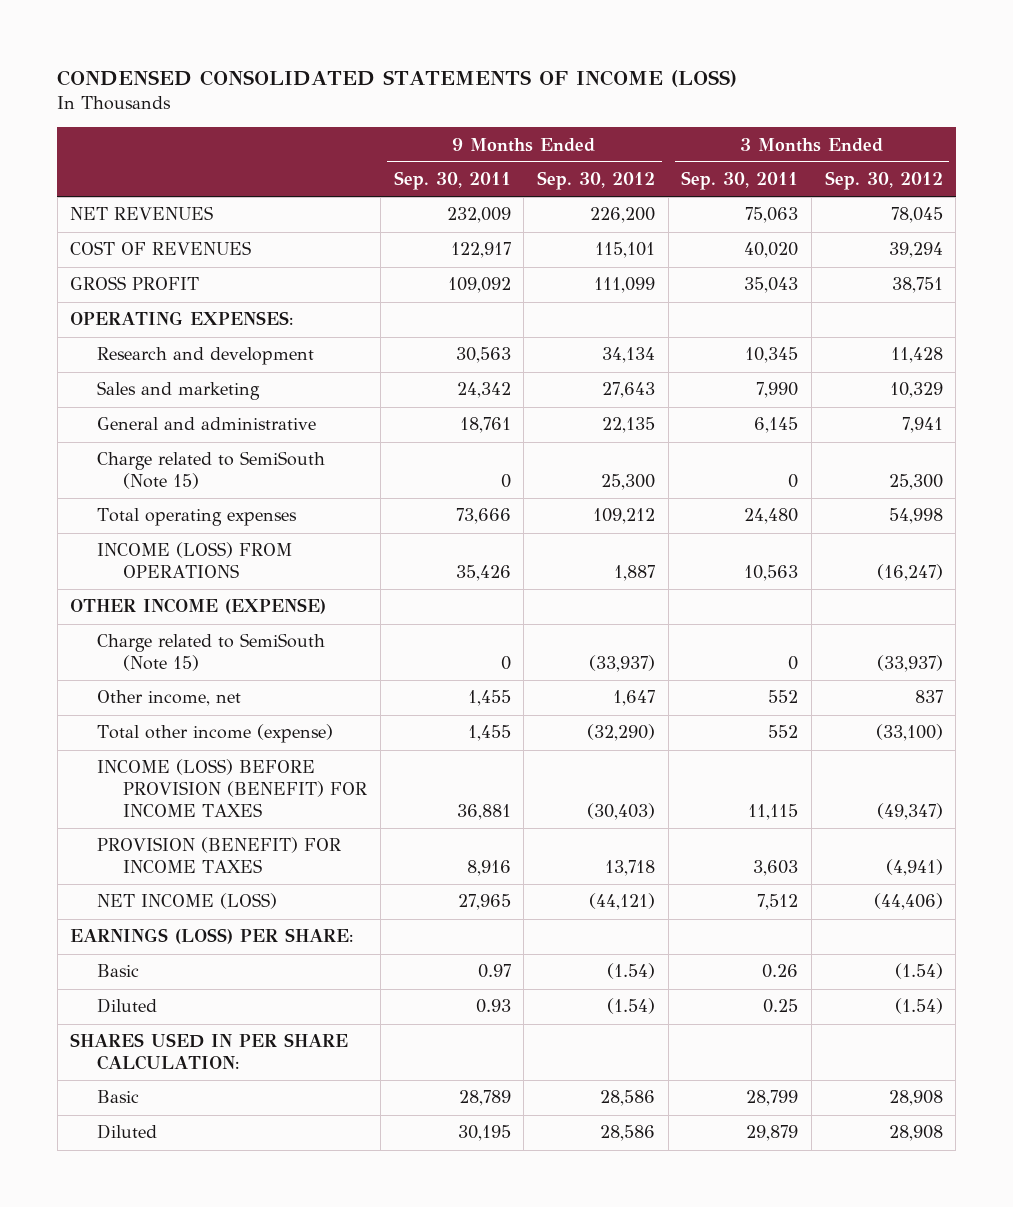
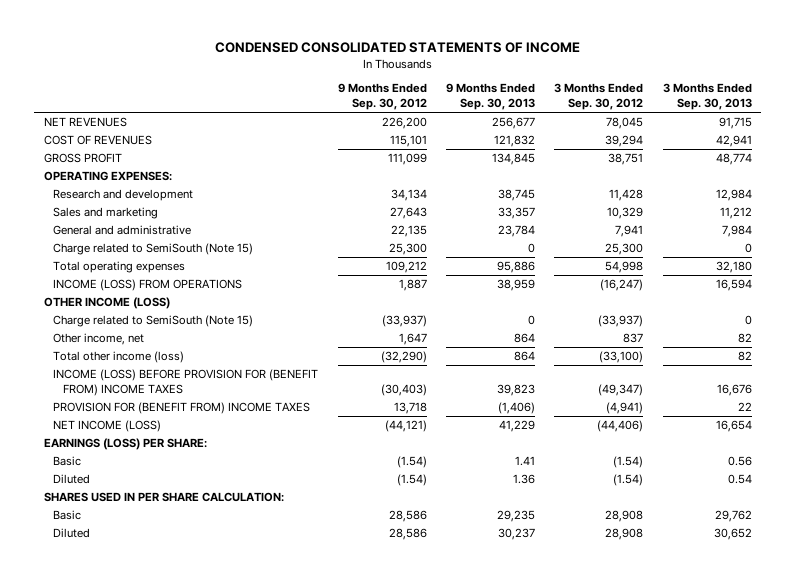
[57,69,738,87] CONDENSED CONSOLIDATED STATEMENTS OF INCOME (LOSS) -> [214,42,580,54] CONDENSED CONSOLIDATED STATEMENTS OF INCOME
[393,171,511,191] Sep. 30, 2011 -> none
[681,171,799,191] Sep. 30, 2011 -> none
none -> [445,83,535,111] 9 Months Ended Sep. 30, 2013
none -> [662,83,752,111] 3 Months Ended Sep. 30, 2013
[70,598,327,615] OTHER INCOME (EXPENSE) -> [43,297,170,310] OTHER INCOME (LOSS)
[96,724,333,744] Total other income (expense) -> [53,351,185,364] Total other income (loss)
[96,759,368,817] INCOME (LOSS) BEFORE PROVISION (BENEFIT) FOR INCOME TAXES -> [53,369,319,396] INCOME (LOSS) BEFORE PROVISION FOR (BENEFIT FROM) INCOME TAXES
[96,837,341,874] PROVISION (BENEFIT) FOR INCOME TAXES -> [53,402,311,415] PROVISION FOR (BENEFIT FROM) INCOME TAXES

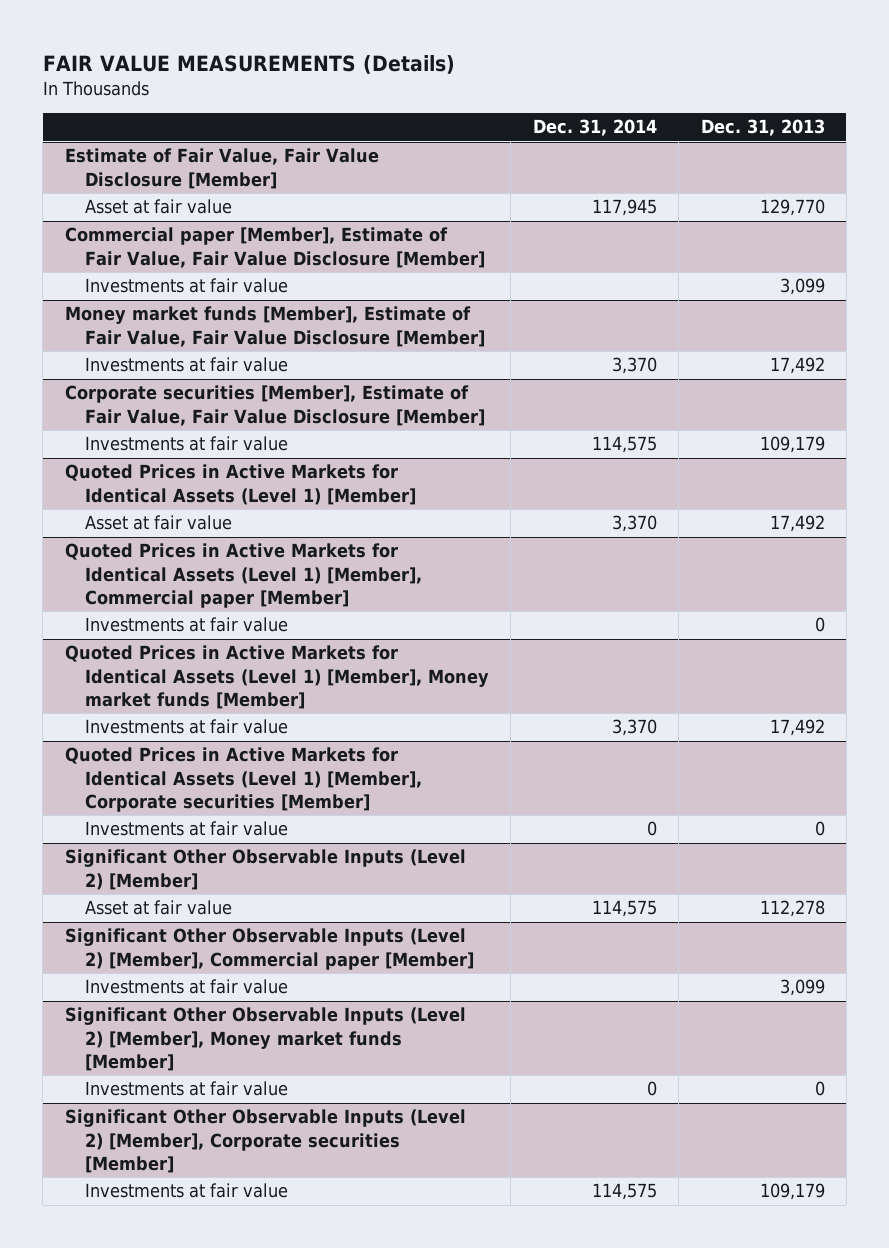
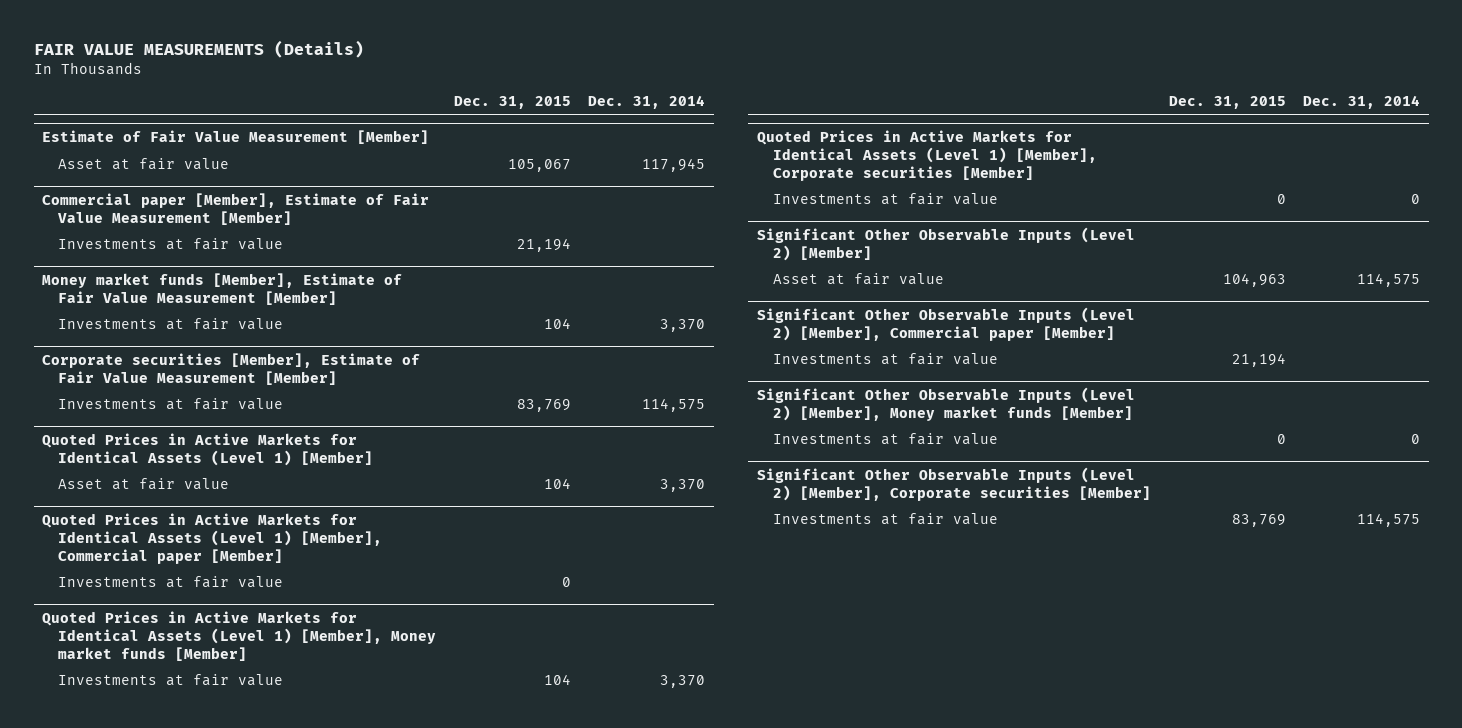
[700,119,825,137] Dec. 31, 2013 -> none
none -> [453,95,571,109] Dec. 31, 2015
[64,148,379,189] Estimate of Fair Value, Fair Value Disclosure [Member] -> [42,130,430,145] Estimate of Fair Value Measurement [Member]
[64,227,485,268] Commercial paper [Member], Estimate of Fair Value, Fair Value Disclosure [Member] -> [42,193,430,225] Commercial paper [Member], Estimate of Fair Value Measurement [Member]
[64,306,485,347] Money market funds [Member], Estimate of Fair Value, Fair Value Disclosure [Member] -> [42,273,403,305] Money market funds [Member], Estimate of Fair Value Measurement [Member]
[64,385,485,426] Corporate securities [Member], Estimate of Fair Value, Fair Value Disclosure [Member] -> [42,353,421,385] Corporate securities [Member], Estimate of Fair Value Measurement [Member]

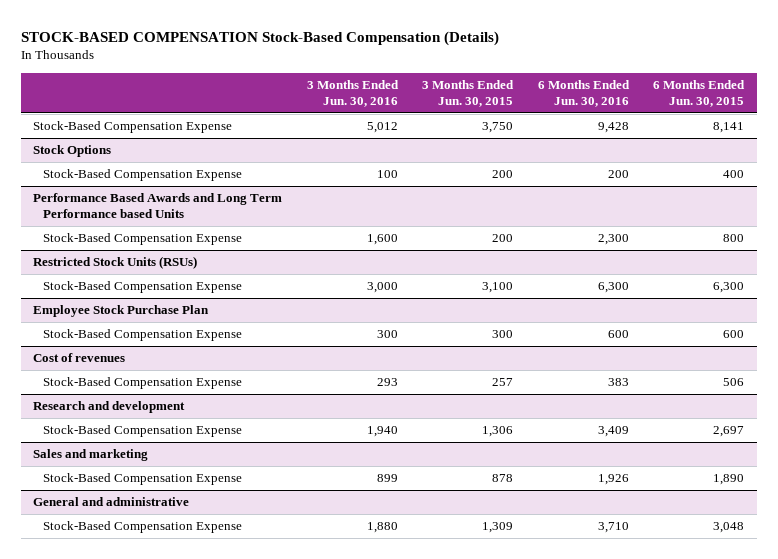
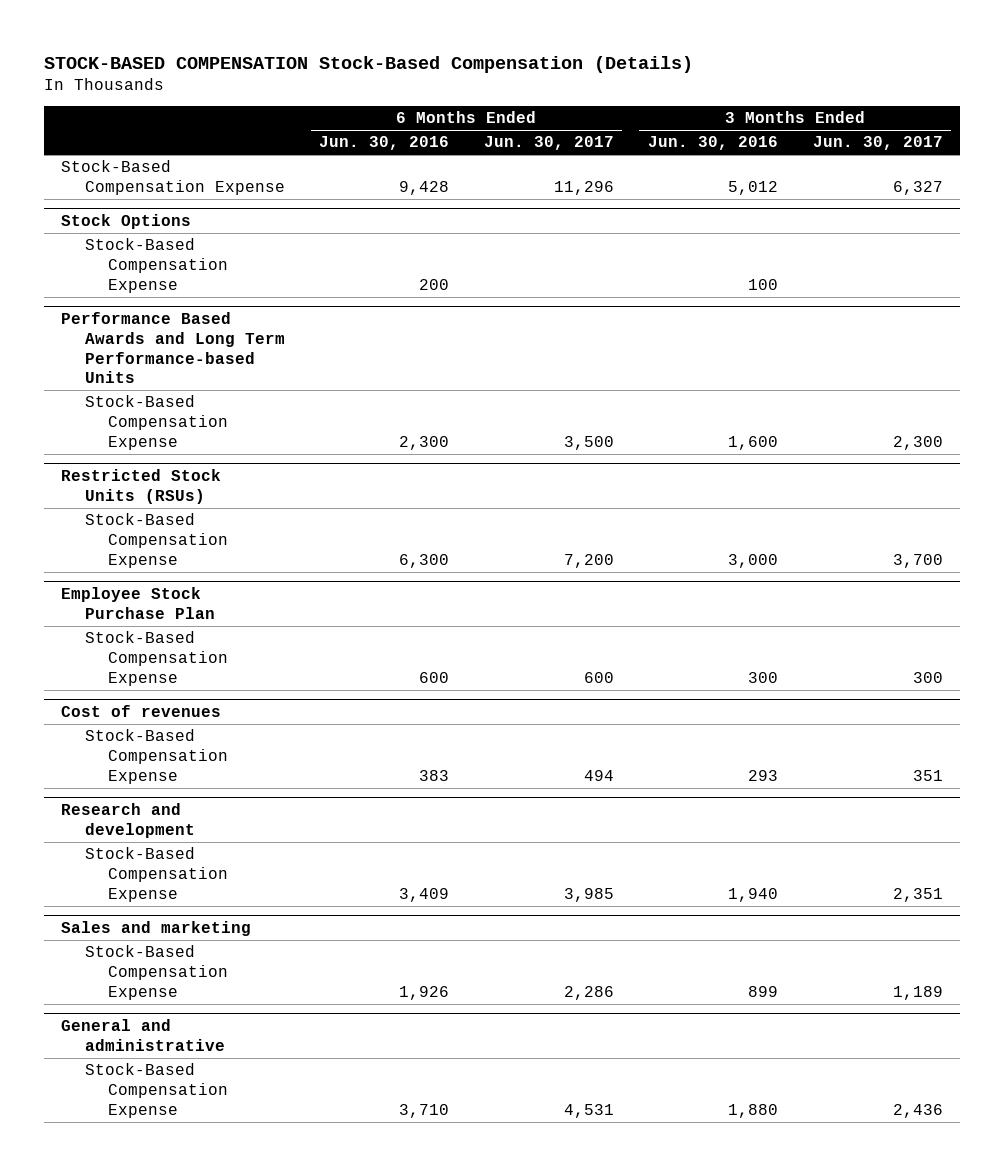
[422,79,515,107] 3 Months Ended Jun. 30, 2015 -> none
[653,79,746,107] 6 Months Ended Jun. 30, 2015 -> none
none -> [483,136,614,151] Jun. 30, 2017
none -> [812,136,943,151] Jun. 30, 2017
[33,193,283,219] Performance Based Awards and Long Term Performance based Units -> [61,312,285,384] Performance Based Awards and Long Term Performance-based Units

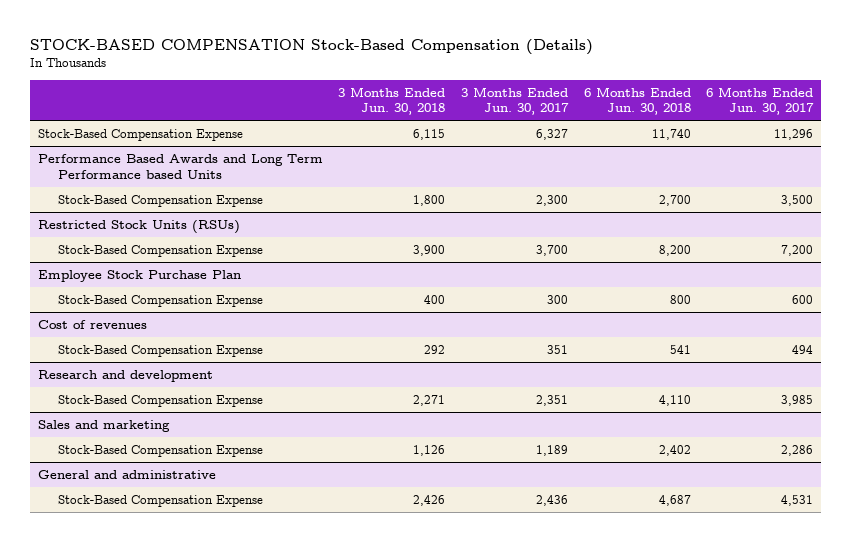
[319,136,450,151] Jun. 30, 2016 -> none
[648,136,779,151] Jun. 30, 2016 -> none
none -> [338,86,446,116] 3 Months Ended Jun. 30, 2018
none -> [583,86,691,116] 6 Months Ended Jun. 30, 2018
[61,214,192,230] Stock Options -> none
[84,238,229,293] Stock-Based Compensation Expense -> none
[61,312,285,384] Performance Based Awards and Long Term Performance-based Units -> [37,153,323,179] Performance Based Awards and Long Term Performance based Units

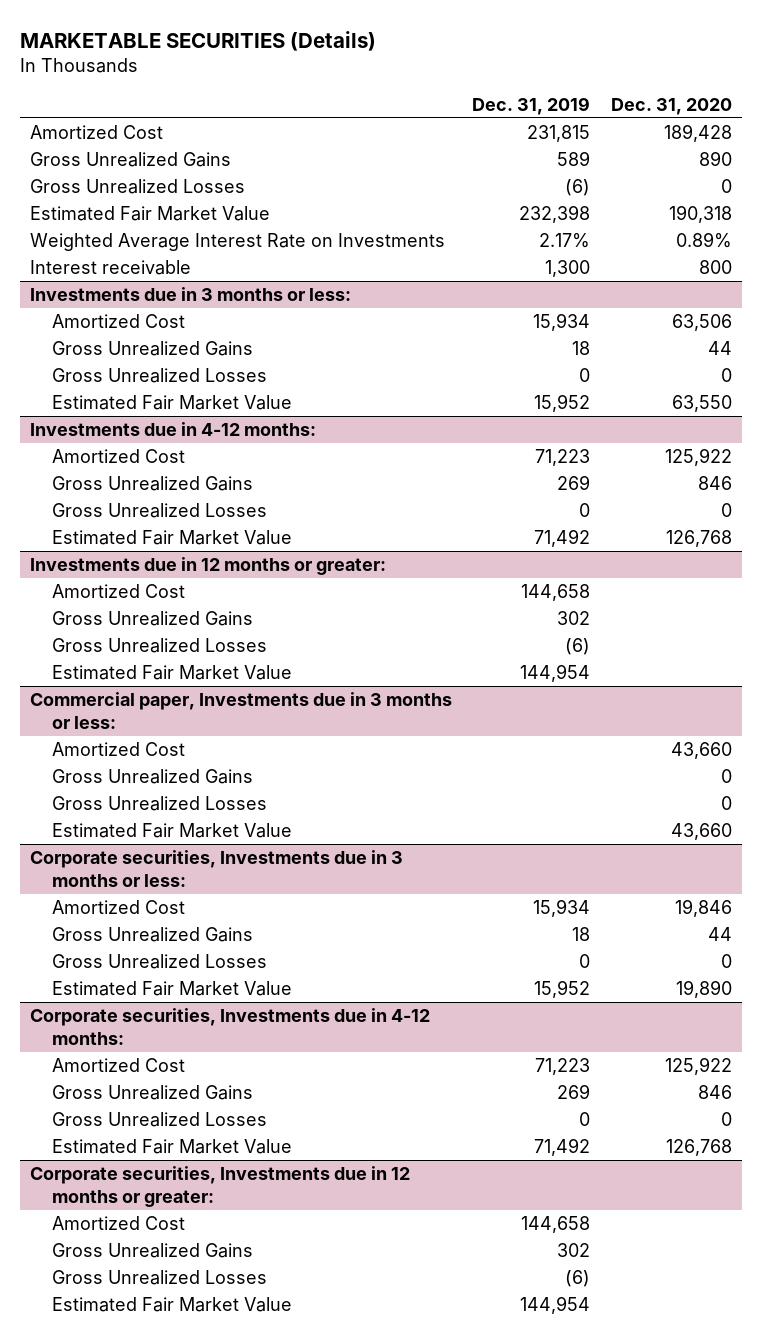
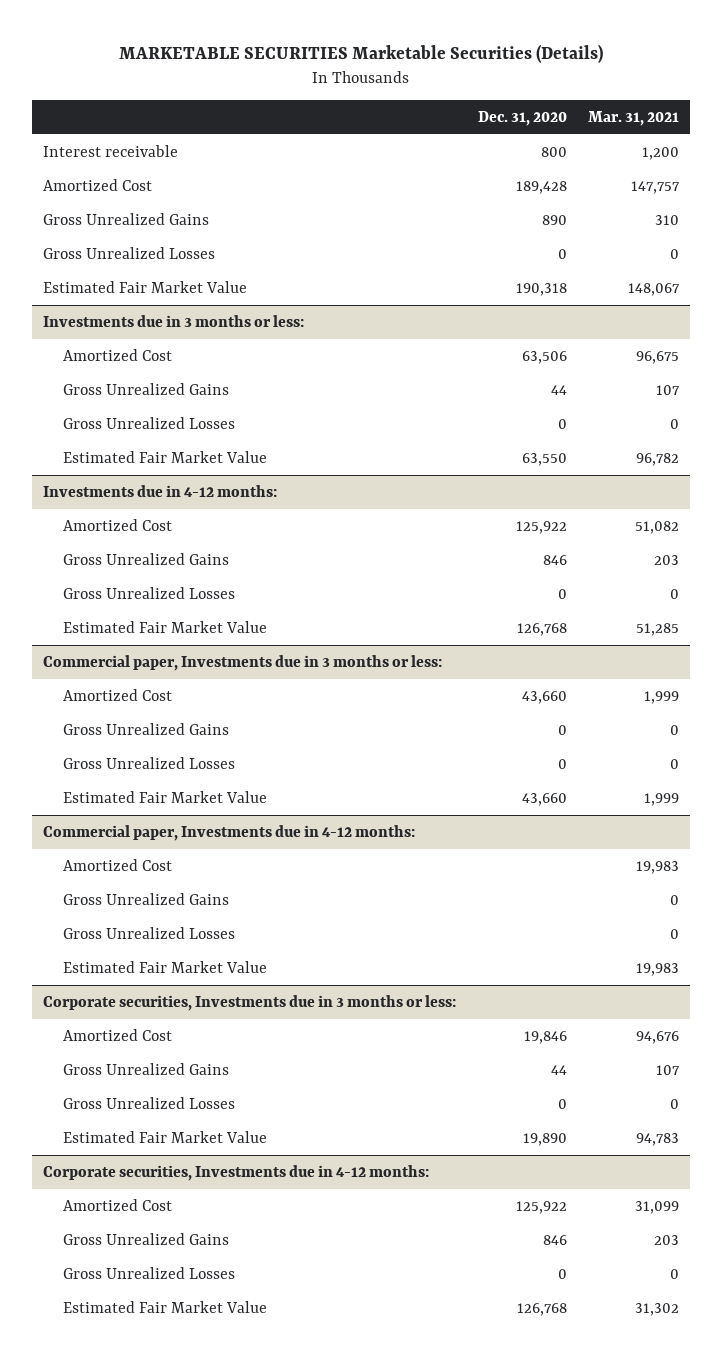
[20,31,377,52] MARKETABLE SECURITIES (Details) -> [119,44,604,64] MARKETABLE SECURITIES Marketable Securities (Details)
[472,96,591,115] Dec. 31, 2019 -> none
none -> [588,110,680,126] Mar. 31, 2021
[30,260,192,276] Interest receivable -> [43,144,179,157] Interest receivable
[30,233,446,252] Weighted Average Interest Rate on Investments -> none
[30,557,387,576] Investments due in 12 months or greater: -> none
[52,584,186,599] Amortized Cost -> none
[52,611,254,627] Gross Unrealized Gains -> none
[52,638,268,654] Gross Unrealized Losses -> none
[52,665,293,681] Estimated Fair Market Value -> none
none -> [43,824,416,841] Commercial paper, Investments due in 4-12 months:
none -> [63,858,173,871] Amortized Cost
none -> [63,892,230,905] Gross Unrealized Gains
none -> [63,926,236,939] Gross Unrealized Losses
none -> [63,960,268,973] Estimated Fair Market Value
[30,1166,411,1207] Corporate securities, Investments due in 12 months or greater: -> none
[52,1216,186,1231] Amortized Cost -> none
[52,1243,254,1259] Gross Unrealized Gains -> none
[52,1270,268,1286] Gross Unrealized Losses -> none
[52,1297,293,1313] Estimated Fair Market Value -> none

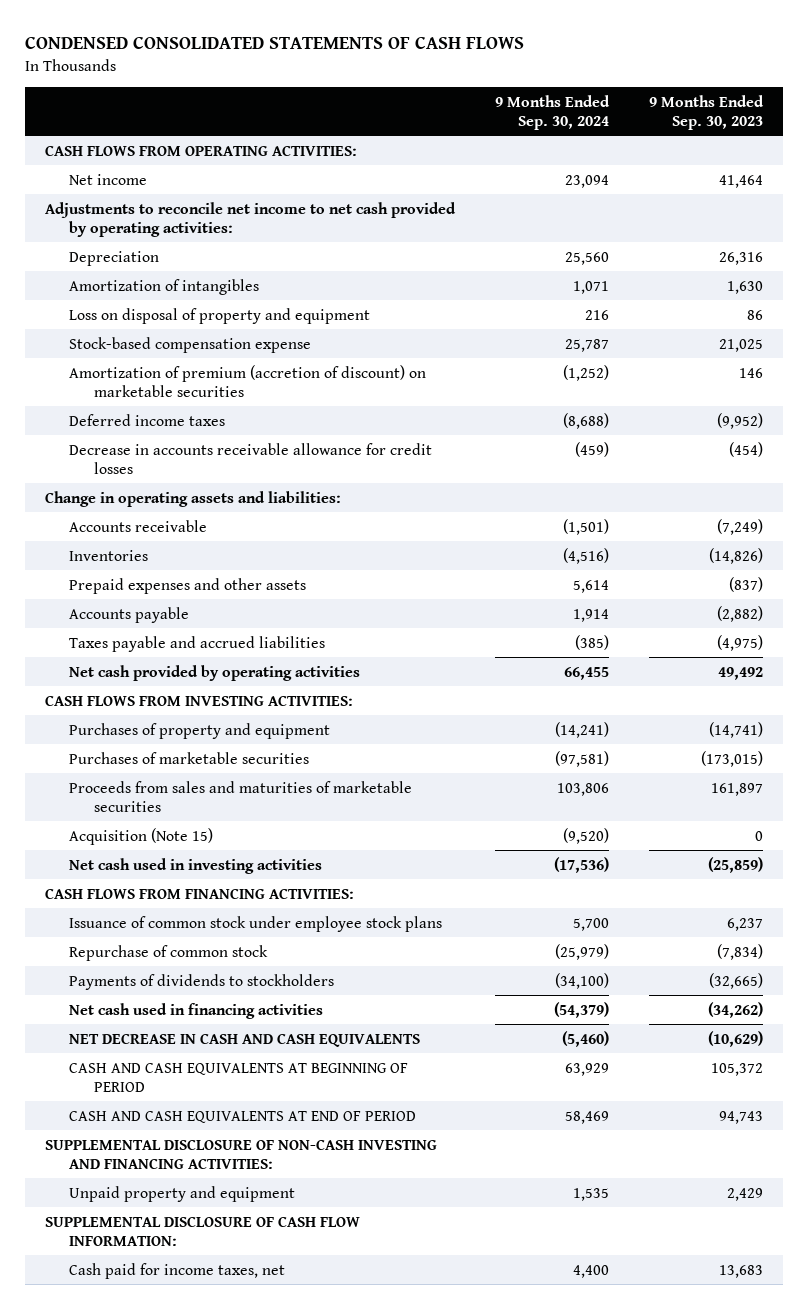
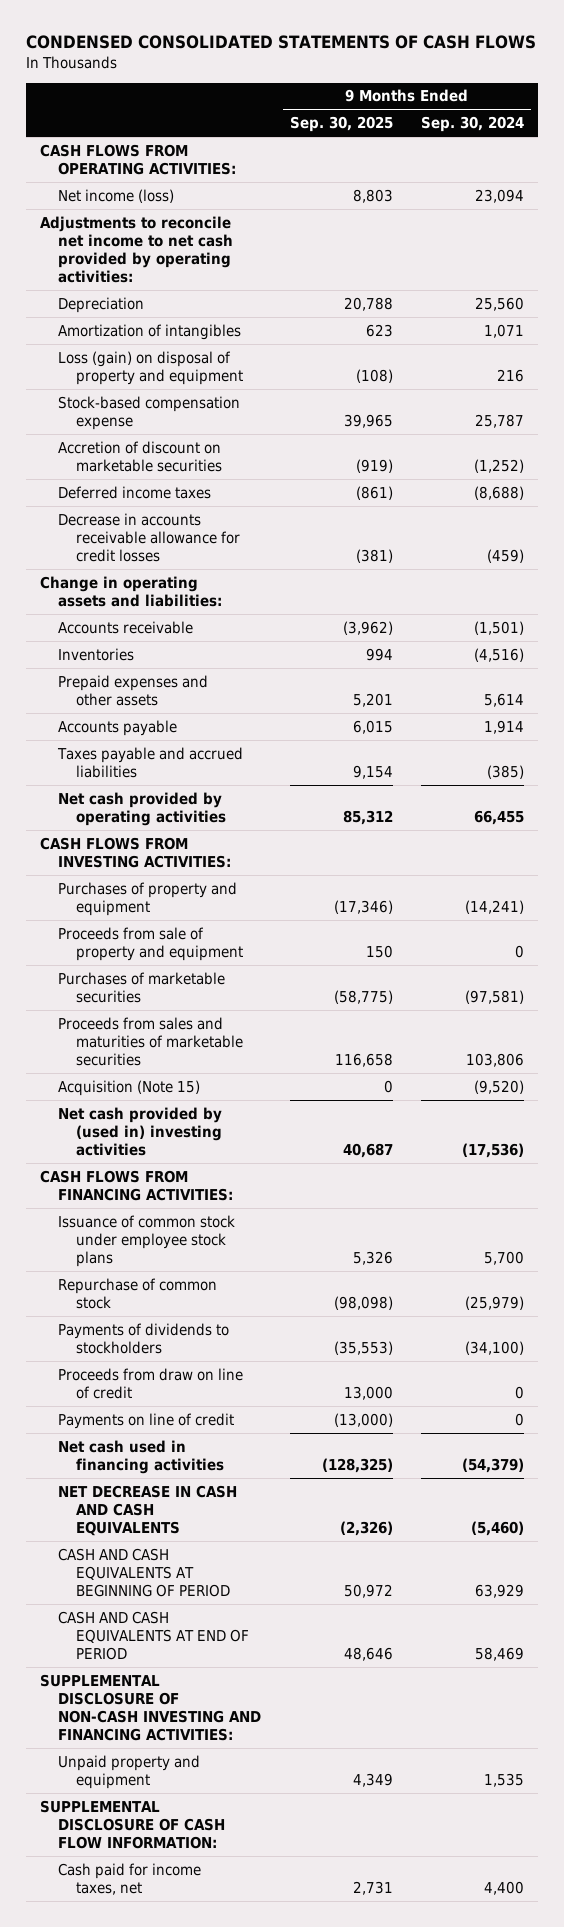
[649,94,765,130] 9 Months Ended Sep. 30, 2023 -> none
none -> [289,116,393,133] Sep. 30, 2025
[69,173,148,185] Net income -> [58,188,175,203] Net income (loss)
[69,307,371,324] Loss on disposal of property and equipment -> [58,350,244,385] Loss (gain) on disposal of property and equipment
[69,364,427,397] Amortization of premium (accretion of discount) on marketable securities -> [58,440,223,472] Accretion of discount on marketable securities
none -> [58,926,244,961] Proceeds from sale of property and equipment
[69,857,323,874] Net cash used in investing activities -> [58,1106,223,1157] Net cash provided by (used in) investing activities
none -> [58,1367,244,1399] Proceeds from draw on line of credit
none -> [58,1412,235,1429] Payments on line of credit

